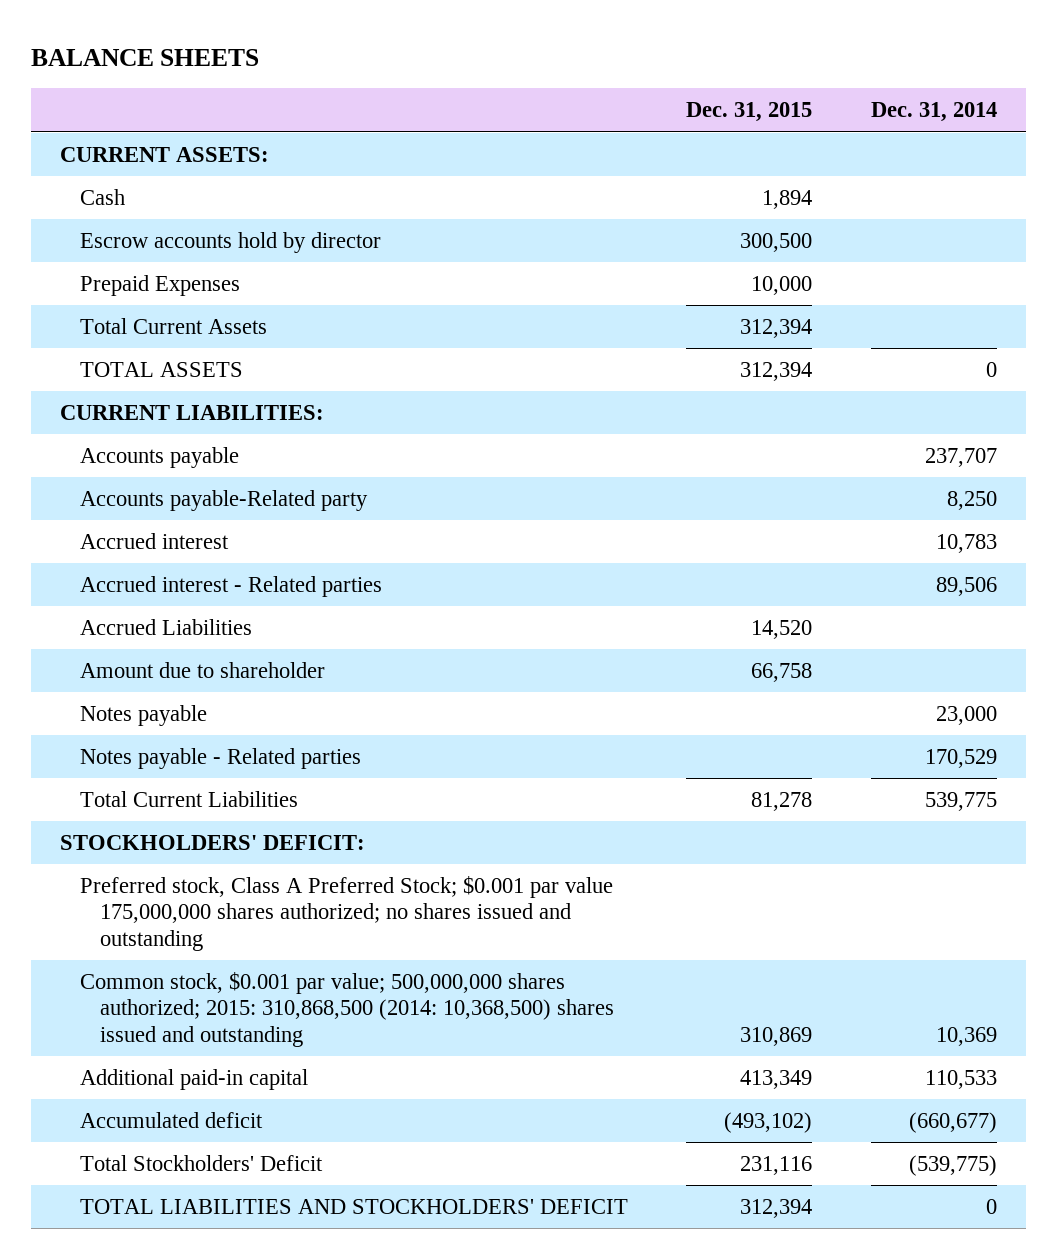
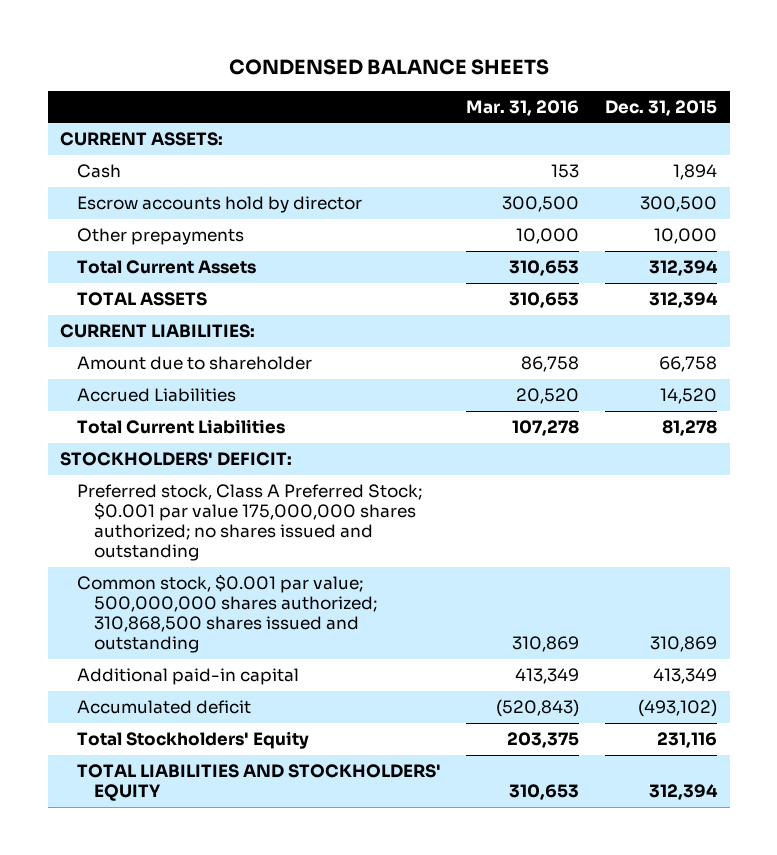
[31,48,260,66] BALANCE SHEETS -> [228,58,549,75] CONDENSED BALANCE SHEETS
[870,102,997,123] Dec. 31, 2014 -> none
none -> [466,99,580,116] Mar. 31, 2016
[80,274,241,296] Prepaid Expenses -> none
none -> [77,228,245,246] Other prepayments
[80,446,240,468] Accounts payable -> none
[80,489,369,511] Accounts payable-Related party -> none
[80,532,230,549] Accrued interest -> none
[80,575,383,597] Accrued interest - Related parties -> none
[80,704,208,726] Notes payable -> none
[80,747,362,769] Notes payable - Related parties -> none
[80,618,253,635] Accrued Liabilities -> [77,388,237,403] Accrued Liabilities
[80,971,614,1047] Common stock, $0.001 par value; 500,000,000 shares authorized; 2015: 310,868,500 (2014: 10,368,500) shares issued and outstanding -> [77,574,377,654] Common stock, $0.001 par value; 500,000,000 shares authorized; 310,868,500 shares issued and outstanding
[80,1154,324,1171] Total Stockholders' Deficit -> [77,731,310,750] Total Stockholders' Equity
[80,1198,629,1214] TOTAL LIABILITIES AND STOCKHOLDERS' DEFICIT -> [77,764,442,802] TOTAL LIABILITIES AND STOCKHOLDERS' EQUITY

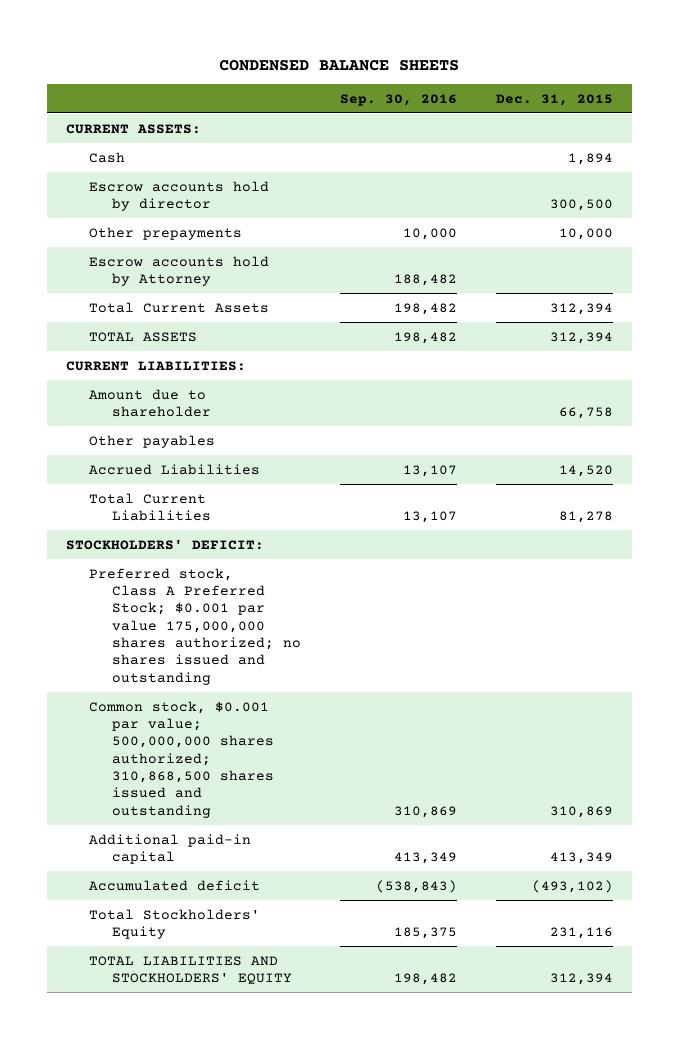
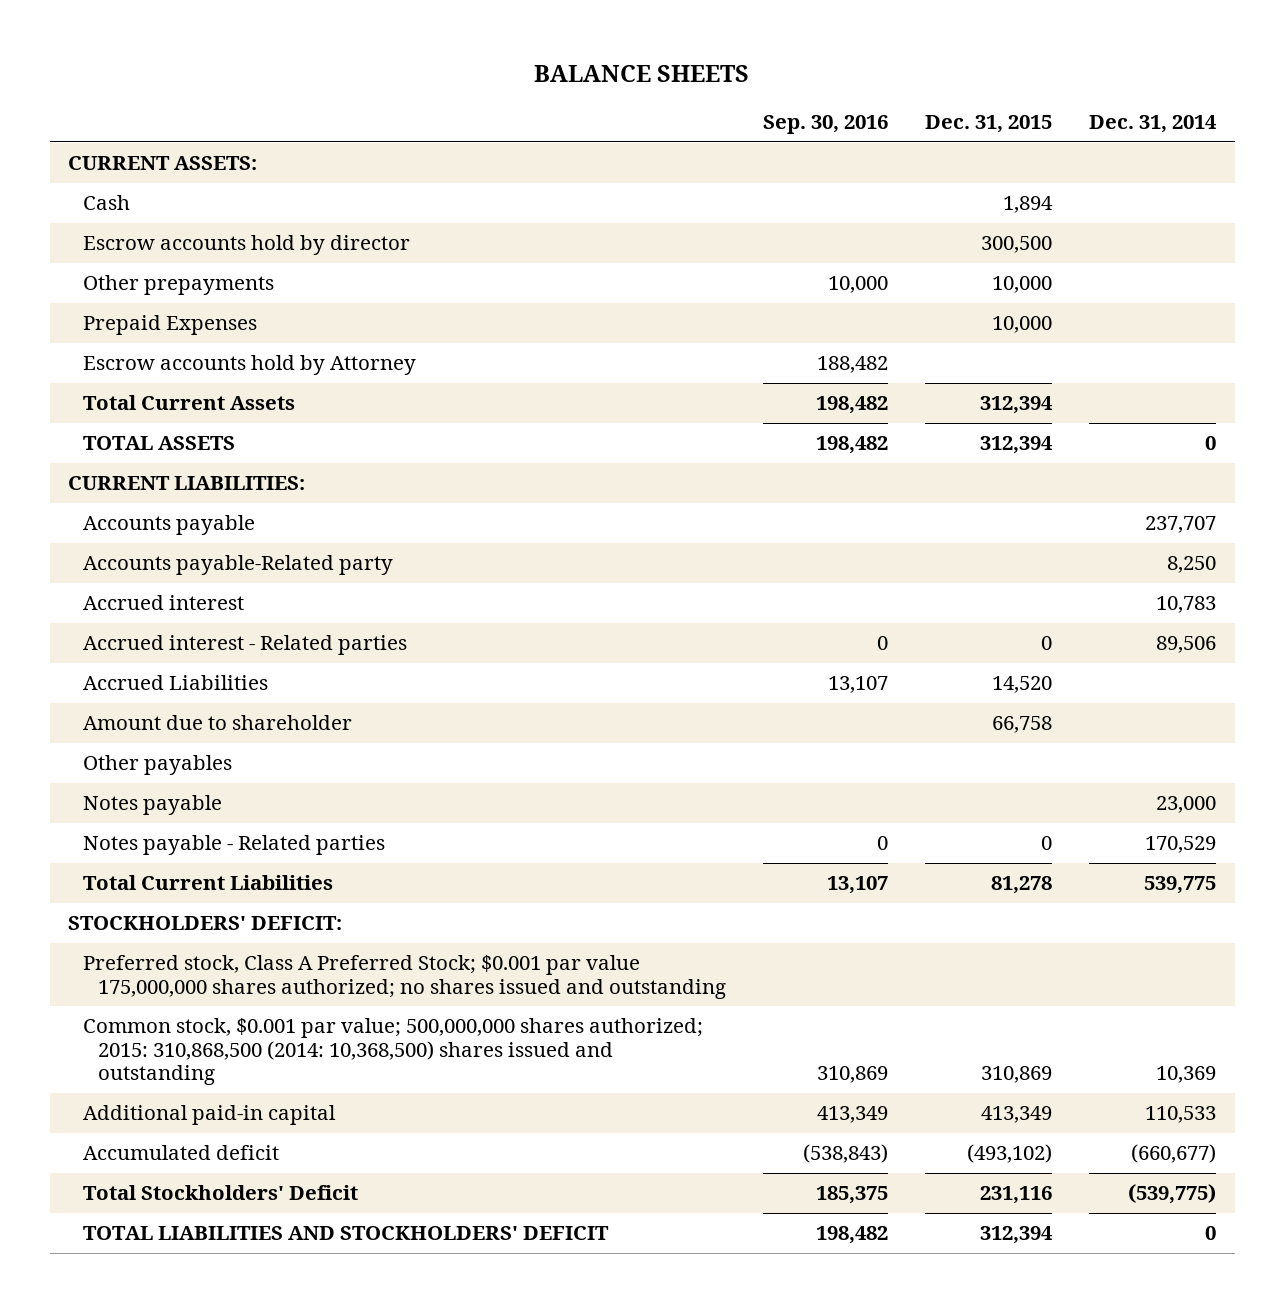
[219,58,460,71] CONDENSED BALANCE SHEETS -> [534,64,750,82] BALANCE SHEETS
none -> [1089,115,1218,134] Dec. 31, 2014
none -> [83,315,258,336] Prepaid Expenses
none -> [83,515,256,536] Accounts payable
none -> [83,555,394,576] Accounts payable-Related party
none -> [83,595,245,611] Accrued interest
none -> [83,635,408,656] Accrued interest - Related parties
[89,463,261,475] Accrued Liabilities -> [83,675,269,691] Accrued Liabilities
none -> [83,795,223,816] Notes payable
none -> [83,835,386,856] Notes payable - Related parties
[89,700,274,818] Common stock, $0.001 par value; 500,000,000 shares authorized; 310,868,500 shares issued and outstanding -> [83,1018,704,1086] Common stock, $0.001 par value; 500,000,000 shares authorized; 2015: 310,868,500 (2014: 10,368,500) shares issued and outstanding
[89,908,261,939] Total Stockholders' Equity -> [83,1185,359,1201] Total Stockholders' Deficit
[89,955,292,984] TOTAL LIABILITIES AND STOCKHOLDERS' EQUITY -> [83,1226,610,1241] TOTAL LIABILITIES AND STOCKHOLDERS' DEFICIT

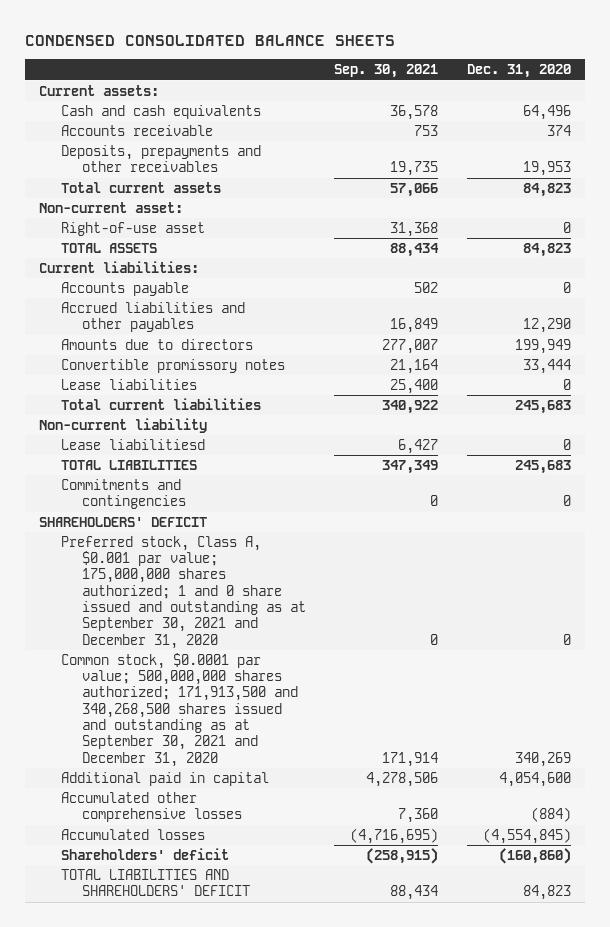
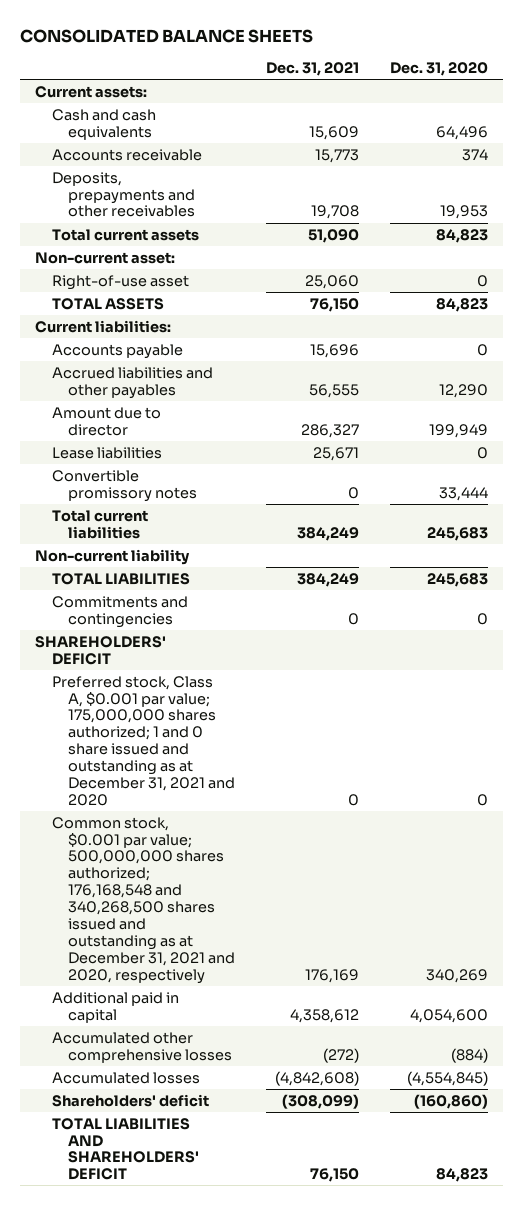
[24,34,395,46] CONDENSED CONSOLIDATED BALANCE SHEETS -> [19,28,313,43] CONSOLIDATED BALANCE SHEETS
[334,64,439,79] Sep. 30, 2021 -> none
none -> [265,61,359,76] Dec. 31, 2021
[60,338,253,350] Amounts due to directors -> [51,406,161,436] Amount due to director
[60,358,285,373] Convertible promissory notes -> [51,469,198,502] Convertible promissory notes
[60,438,205,450] Lease liabilitiesd -> none
[60,535,307,649] Preferred stock, Class A, $0.001 par value; 175,000,000 shares authorized; 1 and 0 share issued and outstanding as at September 30, 2021 and December 31, 2020 -> [51,675,236,807] Preferred stock, Class A, $0.001 par value; 175,000,000 shares authorized; 1 and 0 share issued and outstanding as at December 31, 2021 and 2020
[60,652,299,767] Common stock, $0.0001 par value; 500,000,000 shares authorized; 171,913,500 and 340,268,500 shares issued and outstanding as at September 30, 2021 and December 31, 2020 -> [51,816,236,984] Common stock, $0.001 par value; 500,000,000 shares authorized; 176,168,548 and 340,268,500 shares issued and outstanding as at December 31, 2021 and 2020, respectively

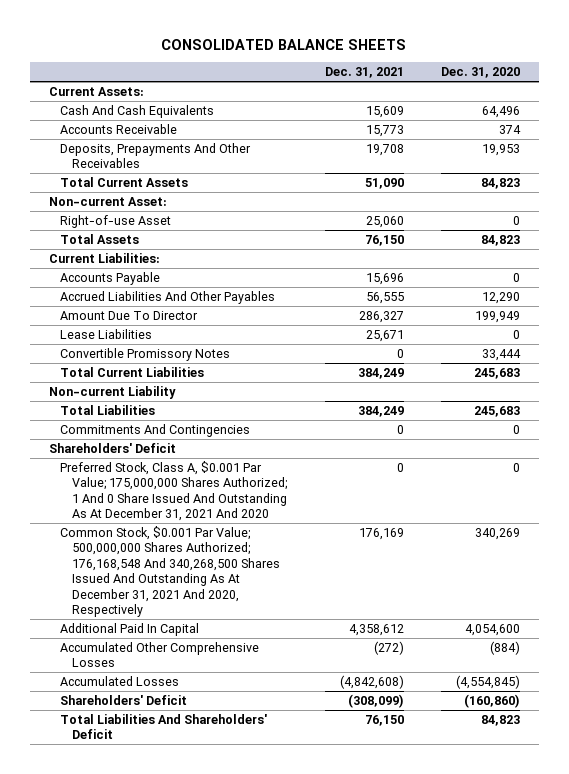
[35,85,148,98] Current assets: -> [48,86,144,96] Current Assets:
[51,108,156,140] Cash and cash equivalents -> [60,104,215,118] Cash And Cash Equivalents
[51,148,202,161] Accounts receivable -> [60,123,178,134] Accounts Receivable
[51,171,196,218] Deposits, prepayments and other receivables -> [60,142,252,169] Deposits, Prepayments And Other Receivables
[51,228,199,241] Total current assets -> [60,176,189,187] Total Current Assets
[35,251,176,264] Non-current asset: -> [48,196,167,206] Non-current Asset:
[51,274,189,290] Right-of-use asset -> [60,214,172,228] Right-of-use Asset
[51,297,164,310] TOTAL ASSETS -> [60,233,140,244] Total Assets
[35,319,172,333] Current liabilities: -> [48,252,160,263] Current Liabilities:
[51,343,183,359] Accounts payable -> [60,271,161,285] Accounts Payable
[51,366,213,399] Accrued liabilities and other payables -> [60,290,276,304] Accrued Liabilities And Other Payables
[51,406,161,436] Amount due to director -> [60,310,199,320] Amount Due To Director
[51,446,162,459] Lease liabilities -> [60,328,153,339] Lease Liabilities
[51,469,198,502] Convertible promissory notes -> [60,347,231,361] Convertible Promissory Notes
[51,509,148,539] Total current liabilities -> [60,366,205,377] Total Current Liabilities
[35,548,191,565] Non-current liability -> [48,385,176,399] Non-current Liability
[51,572,190,585] TOTAL LIABILITIES -> [60,404,156,415] Total Liabilities
[51,595,188,628] Commitments and contingencies -> [60,423,251,437] Commitments And Contingencies
[35,635,167,665] SHAREHOLDERS' DEFICIT -> [48,442,176,453] Shareholders' Deficit
[51,675,236,807] Preferred stock, Class A, $0.001 par value; 175,000,000 shares authorized; 1 and 0 share issued and outstanding as at December 31, 2021 and 2020 -> [60,460,288,522] Preferred Stock, Class A, $0.001 Par Value; 175,000,000 Shares Authorized; 1 And 0 Share Issued And Outstanding As At December 31, 2021 And 2020
[51,816,236,984] Common stock, $0.001 par value; 500,000,000 shares authorized; 176,168,548 and 340,268,500 shares issued and outstanding as at December 31, 2021 and 2020, respectively -> [60,525,281,618] Common Stock, $0.001 Par Value; 500,000,000 Shares Authorized; 176,168,548 And 340,268,500 Shares Issued And Outstanding As At December 31, 2021 And 2020, Respectively
[51,991,179,1023] Additional paid in capital -> [60,622,200,636] Additional Paid In Capital
[51,1031,233,1063] Accumulated other comprehensive losses -> [60,641,260,668] Accumulated Other Comprehensive Losses
[51,1071,200,1084] Accumulated losses -> [60,675,180,686] Accumulated Losses
[51,1093,209,1107] Shareholders' deficit -> [60,694,188,705] Shareholders' Deficit
[51,1117,200,1181] TOTAL LIABILITIES AND SHAREHOLDERS' DEFICIT -> [60,713,268,740] Total Liabilities And Shareholders' Deficit

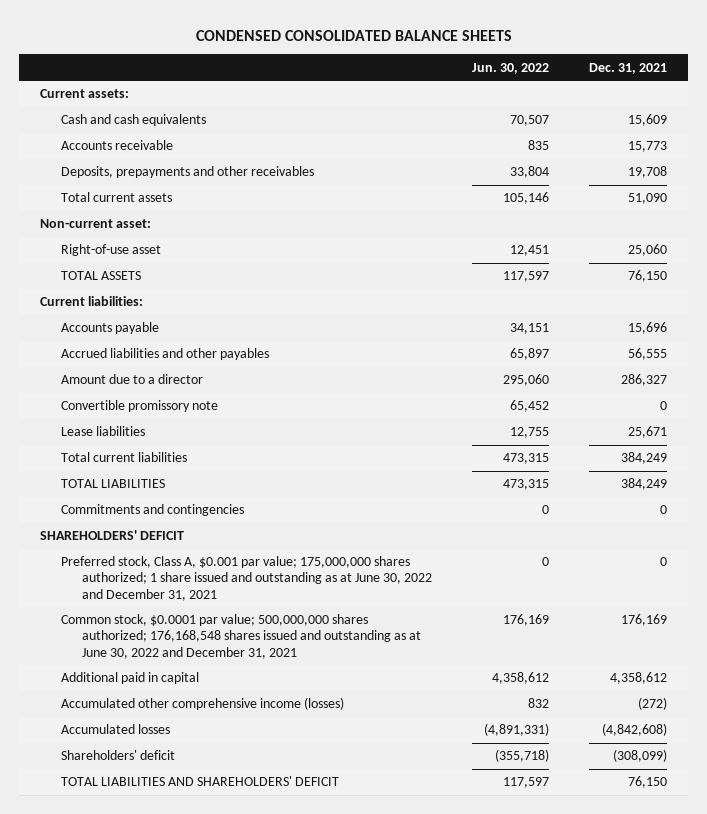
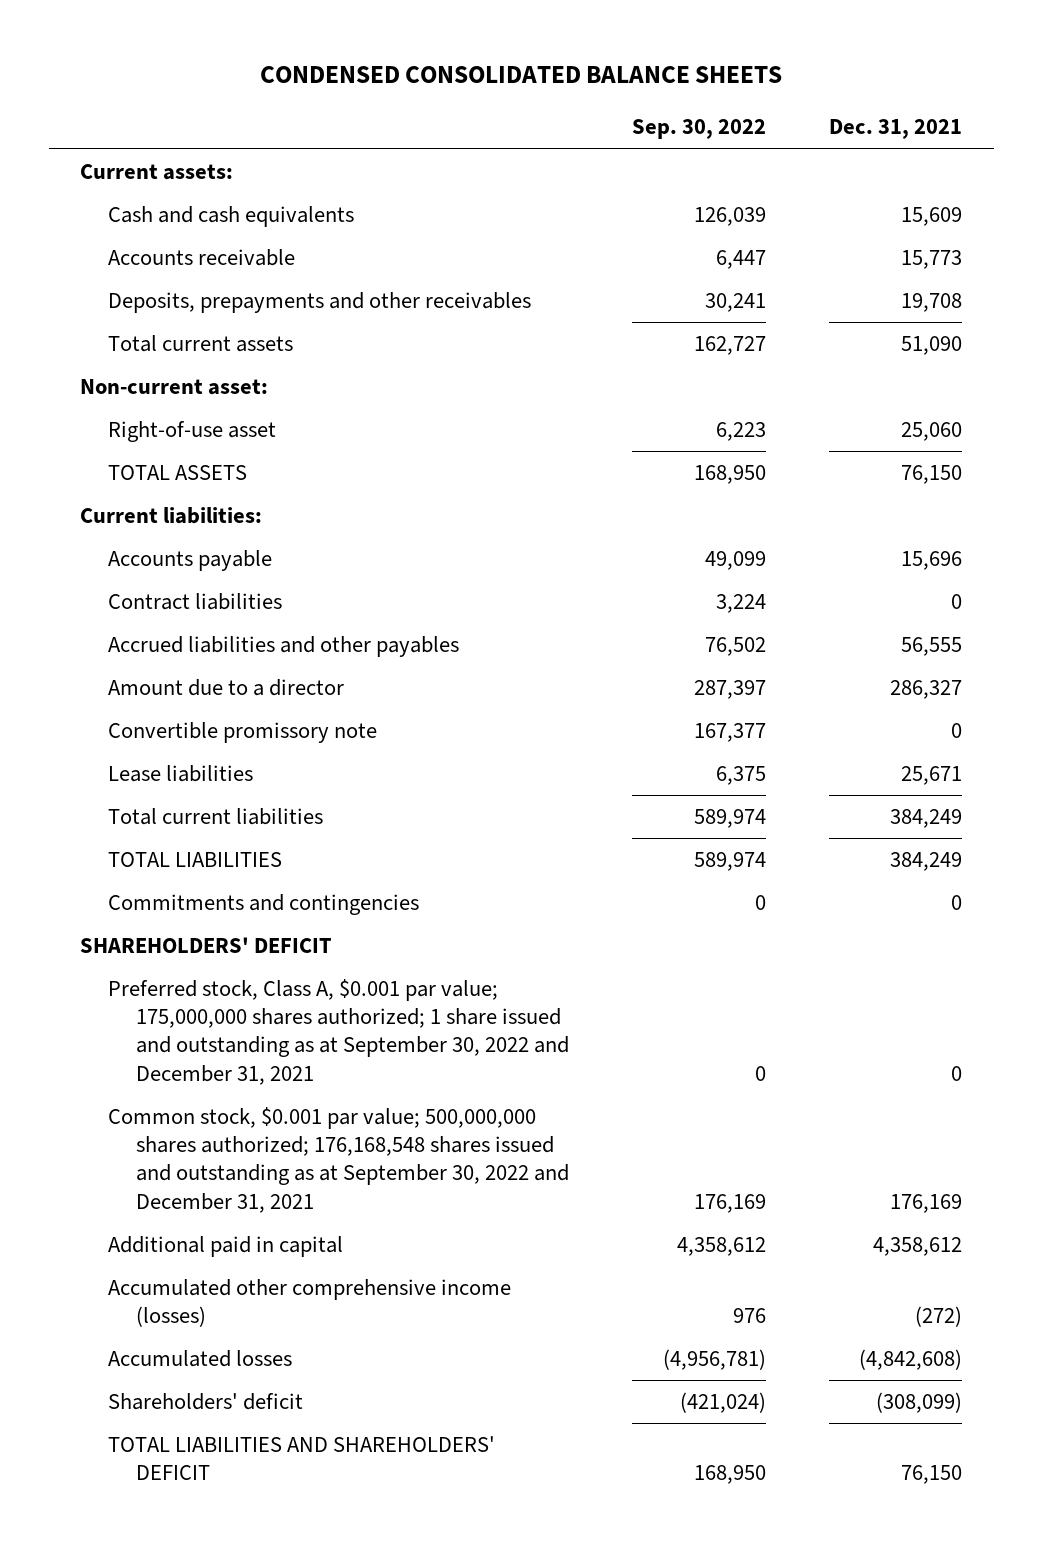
[472,62,550,74] Jun. 30, 2022 -> none
none -> [631,119,766,140] Sep. 30, 2022
none -> [107,592,282,610] Contract liabilities
[60,556,433,601] Preferred stock, Class A, $0.001 par value; 175,000,000 shares authorized; 1 share issued and outstanding as at June 30, 2022 and December 31, 2021 -> [107,978,569,1085] Preferred stock, Class A, $0.001 par value; 175,000,000 shares authorized; 1 share issued and outstanding as at September 30, 2022 and December 31, 2021
[60,614,422,659] Common stock, $0.0001 par value; 500,000,000 shares authorized; 176,168,548 shares issued and outstanding as at June 30, 2022 and December 31, 2021 -> [107,1106,569,1213] Common stock, $0.001 par value; 500,000,000 shares authorized; 176,168,548 shares issued and outstanding as at September 30, 2022 and December 31, 2021

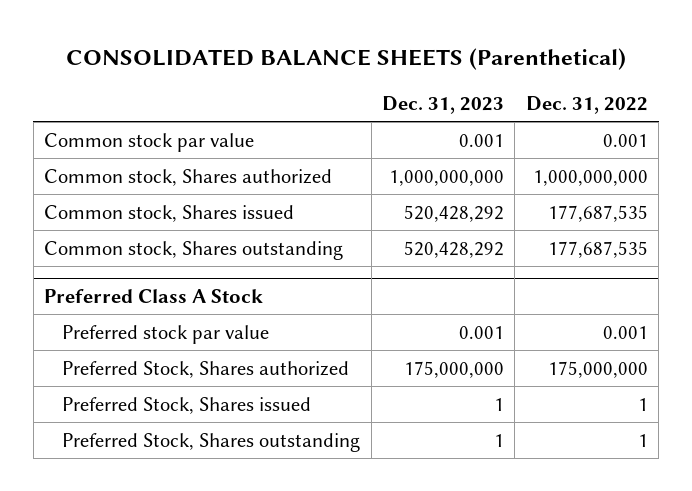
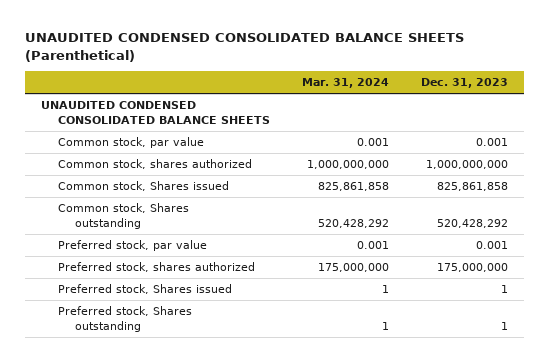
[66,47,627,70] CONSOLIDATED BALANCE SHEETS (Parenthetical) -> [25,33,465,62] UNAUDITED CONDENSED CONSOLIDATED BALANCE SHEETS (Parenthetical)
[525,95,648,114] Dec. 31, 2022 -> none
none -> [301,78,389,89] Mar. 31, 2024
none -> [41,101,270,124] UNAUDITED CONDENSED CONSOLIDATED BALANCE SHEETS
[44,132,255,152] Common stock par value -> [57,137,204,149] Common stock, par value
[44,168,333,186] Common stock, Shares authorized -> [57,159,252,170] Common stock, shares authorized
[404,204,505,222] 520,428,292 -> [436,182,508,192] 825,861,858
[44,288,264,303] Preferred Class A Stock -> none
[62,324,270,344] Preferred stock par value -> [57,240,207,252] Preferred stock, par value
[62,360,350,378] Preferred Stock, Shares authorized -> [57,262,255,273] Preferred stock, shares authorized
[62,396,312,414] Preferred Stock, Shares issued -> [57,284,232,295] Preferred stock, Shares issued
[62,432,361,452] Preferred Stock, Shares outstanding -> [57,306,192,332] Preferred stock, Shares outstanding

